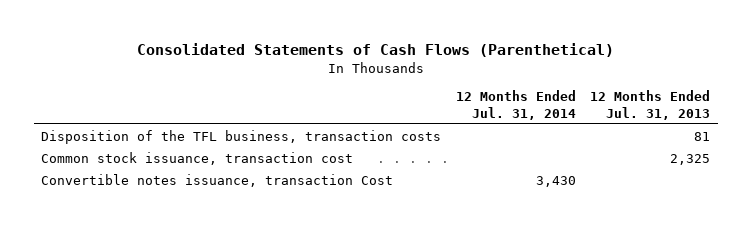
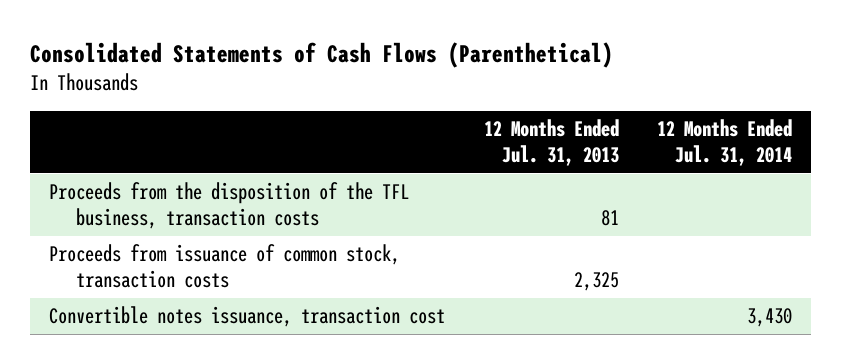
[41,129,442,144] Disposition of the TFL business, transaction costs -> [48,182,409,230] Proceeds from the disposition of the TFL business, transaction costs
[41,151,354,165] Common stock issuance, transaction cost -> [48,244,400,289] Proceeds from issuance of common stock, transaction costs
[41,173,394,187] Convertible notes issuance, transaction Cost -> [48,306,445,328] Convertible notes issuance, transaction cost

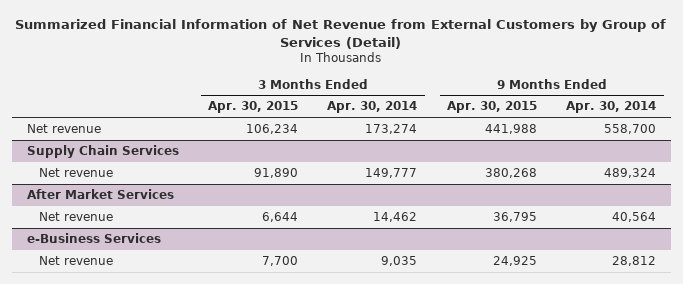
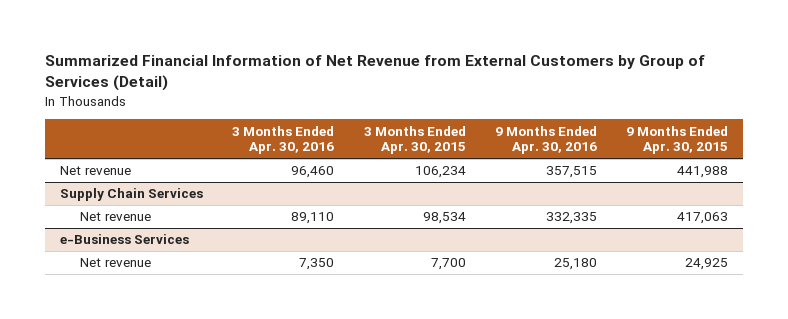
[327,101,418,114] Apr. 30, 2014 -> none
[566,101,657,114] Apr. 30, 2014 -> none
none -> [232,125,335,155] 3 Months Ended Apr. 30, 2016
none -> [494,125,597,155] 9 Months Ended Apr. 30, 2016
[26,189,174,200] After Market Services -> none
[39,212,114,222] Net revenue -> none
[253,168,298,179] 91,890 -> [422,212,466,225] 98,534
[484,168,537,179] 380,268 -> [677,212,729,225] 417,063

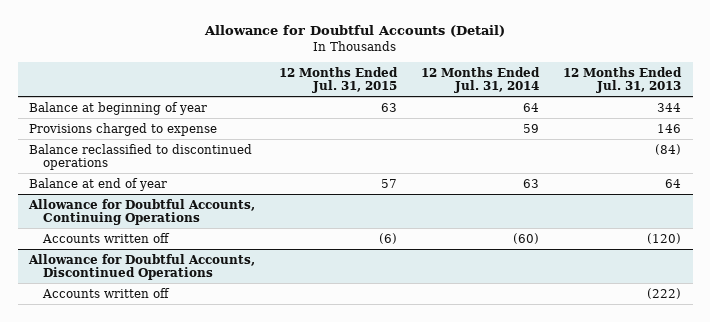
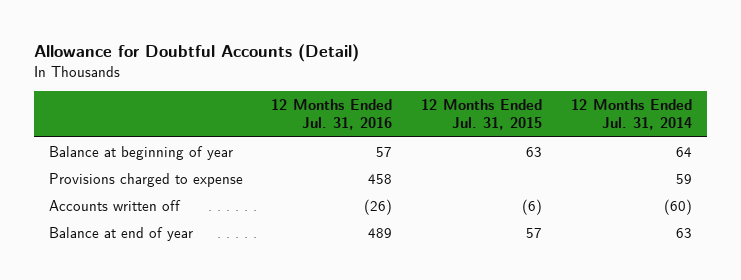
[562,66,682,93] 12 Months Ended Jul. 31, 2013 -> none
none -> [271,99,393,131] 12 Months Ended Jul. 31, 2016
[29,143,253,170] Balance reclassified to discontinued operations -> none
[28,198,256,225] Allowance for Doubtful Accounts, Continuing Operations -> none
[28,253,256,280] Allowance for Doubtful Accounts, Discontinued Operations -> none
[41,287,170,298] Accounts written off -> none
[29,177,168,191] Balance at end of year -> [48,226,193,241] Balance at end of year

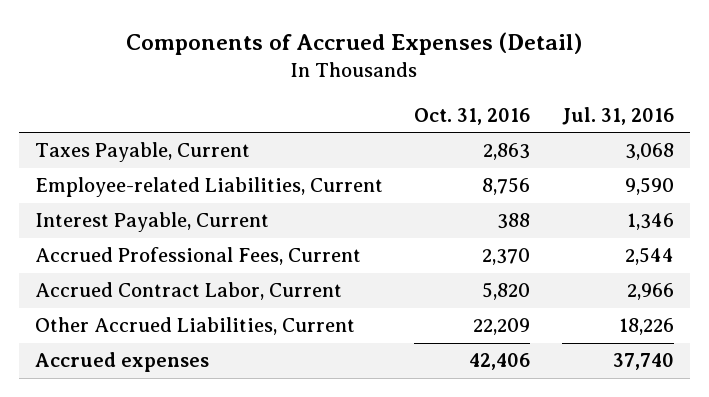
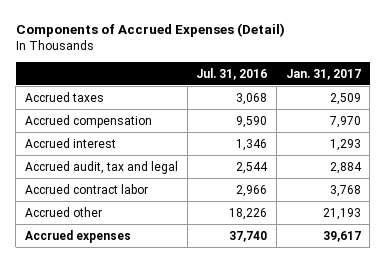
[414,107,531,125] Oct. 31, 2016 -> none
none -> [285,68,361,80] Jan. 31, 2017
[34,142,250,163] Taxes Payable, Current -> [24,91,104,102] Accrued taxes
[34,177,383,198] Employee-related Liabilities, Current -> [24,114,152,128] Accrued compensation
[34,212,269,233] Interest Payable, Current -> [24,137,116,148] Accrued interest
[34,247,361,266] Accrued Professional Fees, Current -> [24,160,178,174] Accrued audit, tax and legal
[34,282,342,301] Accrued Contract Labor, Current -> [24,183,148,194] Accrued contract labor
[34,317,355,336] Other Accrued Liabilities, Current -> [24,206,102,217] Accrued other

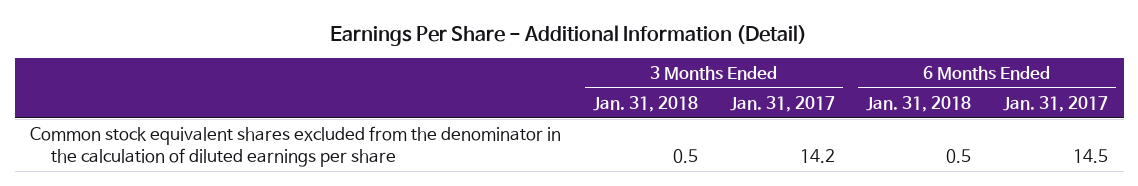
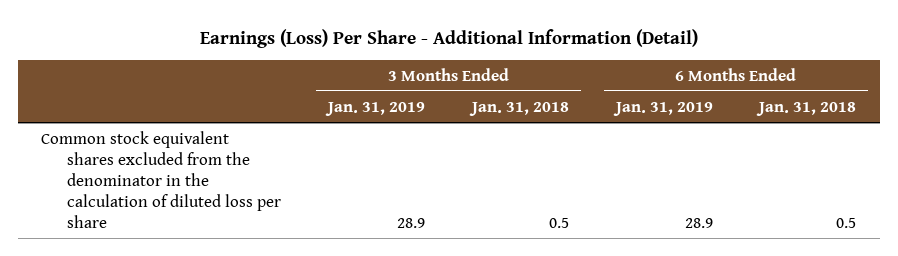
[330,24,808,46] Earnings Per Share - Additional Information (Detail) -> [199,28,698,48] Earnings (Loss) Per Share - Additional Information (Detail)
[729,95,835,112] Jan. 31, 2017 -> none
[1002,95,1108,112] Jan. 31, 2017 -> none
none -> [325,101,426,116] Jan. 31, 2019
none -> [612,101,713,116] Jan. 31, 2019
[30,126,562,168] Common stock equivalent shares excluded from the denominator in the calculation of diluted earnings per share -> [41,130,282,228] Common stock equivalent shares excluded from the denominator in the calculation of diluted loss per share

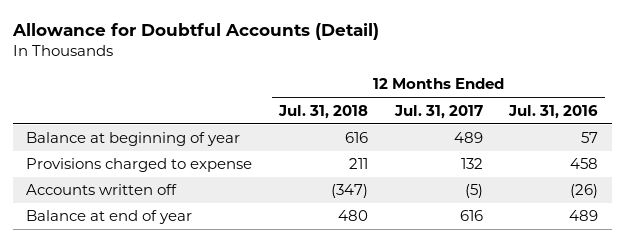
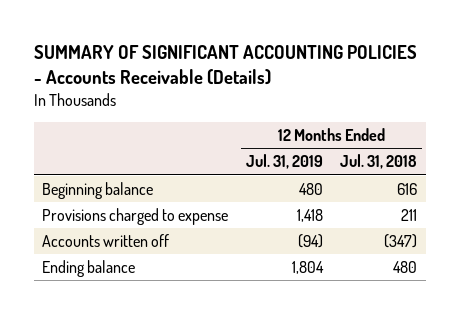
[11,22,379,40] Allowance for Doubtful Accounts (Detail) -> [33,44,417,85] SUMMARY OF SIGNIFICANT ACCOUNTING POLICIES - Accounts Receivable (Details)
[393,104,483,119] Jul. 31, 2017 -> none
[508,104,599,119] Jul. 31, 2016 -> none
none -> [245,154,323,170] Jul. 31, 2019
[25,132,240,147] Balance at beginning of year -> [42,182,154,200] Beginning balance
[25,210,192,225] Balance at end of year -> none
none -> [42,260,136,278] Ending balance

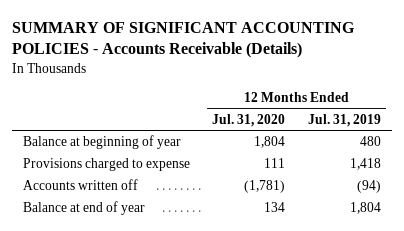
[340,154,418,170] Jul. 31, 2018 -> none
none -> [212,113,286,127] Jul. 31, 2020
[42,182,154,200] Beginning balance -> [23,135,182,150] Balance at beginning of year
[42,260,136,278] Ending balance -> [23,201,146,216] Balance at end of year

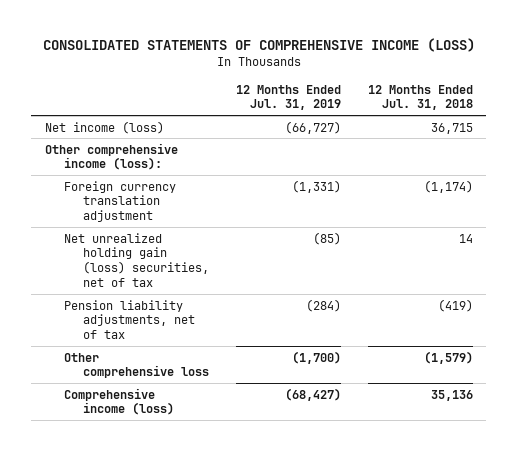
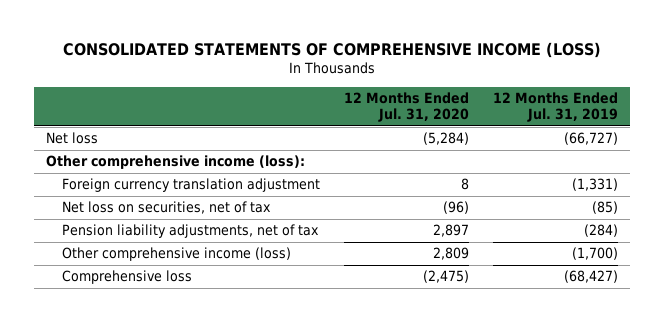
[367,84,473,111] 12 Months Ended Jul. 31, 2018 -> none
none -> [343,91,469,123] 12 Months Ended Jul. 31, 2020
[44,120,164,134] Net income (loss) -> [46,132,99,145] Net loss
[63,232,209,287] Net unrealized holding gain (loss) securities, net of tax -> [61,201,271,215] Net loss on securities, net of tax
[63,352,209,379] Other comprehensive loss -> [61,247,291,262] Other comprehensive income (loss)
[63,387,174,416] Comprehensive income (loss) -> [61,270,192,285] Comprehensive loss

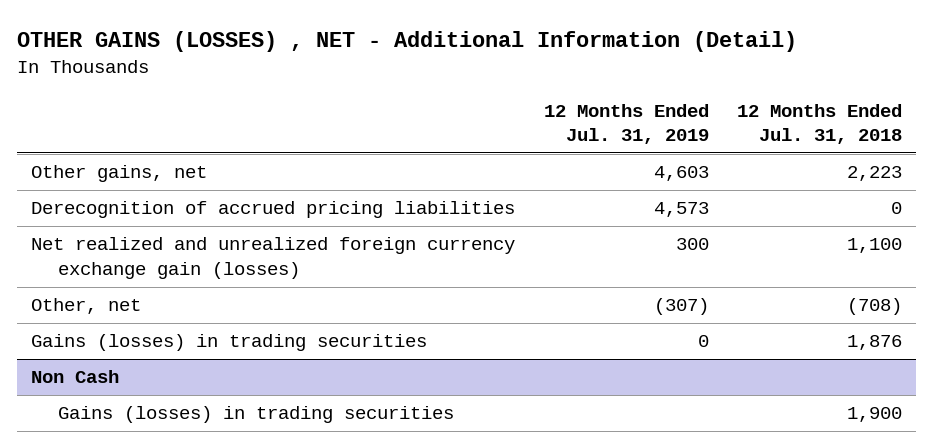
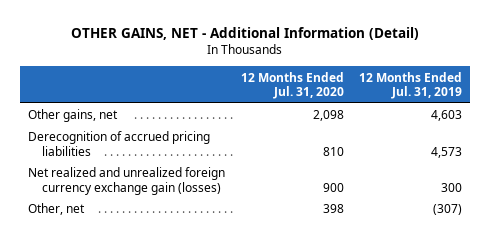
[17,31,798,53] OTHER GAINS (LOSSES) , NET - Additional Information (Detail) -> [71,27,420,41] OTHER GAINS, NET - Additional Information (Detail)
[737,103,903,145] 12 Months Ended Jul. 31, 2018 -> none
none -> [240,71,344,99] 12 Months Ended Jul. 31, 2020
[31,334,428,352] Gains (losses) in trading securities -> none
[31,370,120,384] Non Cash -> none
[58,406,455,424] Gains (losses) in trading securities -> none

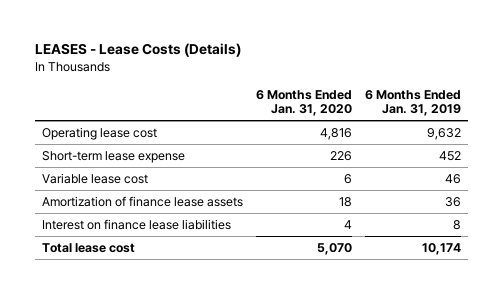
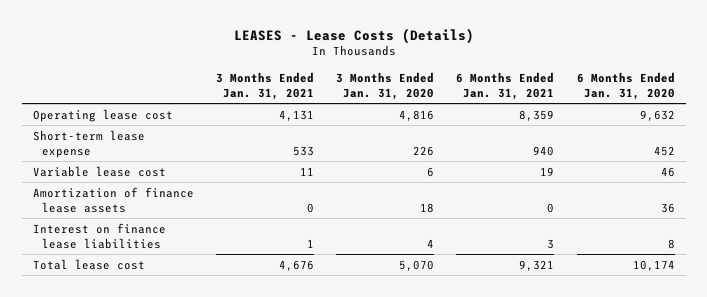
[365,89,462,117] 6 Months Ended Jan. 31, 2019 -> none
none -> [215,71,314,100] 3 Months Ended Jan. 31, 2021
none -> [336,71,435,100] 3 Months Ended Jan. 31, 2020
none -> [456,71,555,100] 6 Months Ended Jan. 31, 2021
[319,127,352,140] 4,816 -> [639,109,675,121] 9,632
[329,150,352,161] 226 -> [653,145,675,156] 452
[343,173,352,184] 6 -> [660,166,675,177] 46
[338,196,352,207] 18 -> [660,202,675,213] 36
[343,219,352,229] 4 -> [667,238,675,249] 8
[316,242,352,255] 5,070 -> [632,259,675,271] 10,174

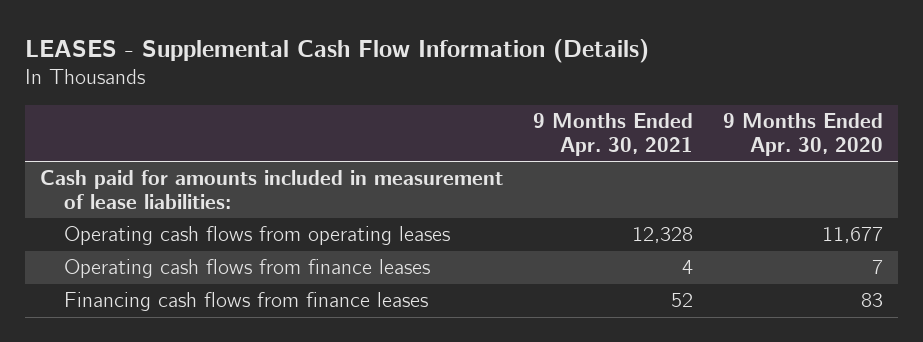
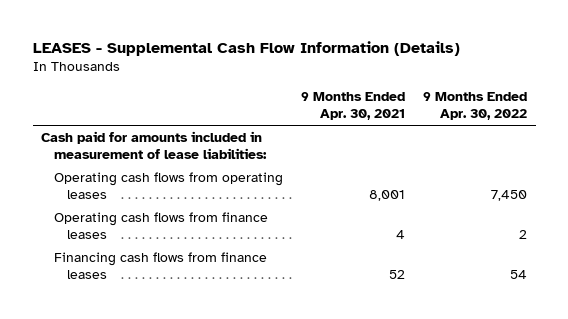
[723,112,884,156] 9 Months Ended Apr. 30, 2020 -> none
none -> [422,92,527,120] 9 Months Ended Apr. 30, 2022
[632,227,694,244] 12,328 -> [369,190,406,202] 8,001

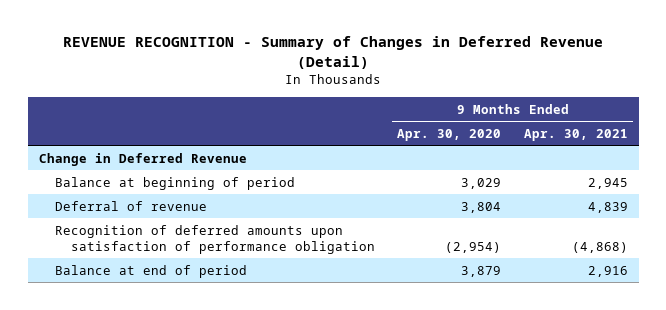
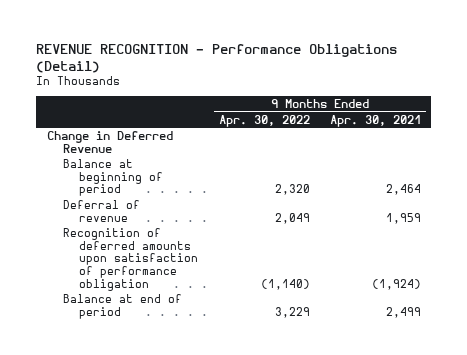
[63,36,604,70] REVENUE RECOGNITION - Summary of Changes in Deferred Revenue (Detail) -> [36,43,398,73] REVENUE RECOGNITION - Performance Obligations (Detail)
[397,128,502,141] Apr. 30, 2020 -> none
none -> [218,114,310,127] Apr. 30, 2022
[587,177,628,189] 2,945 -> [385,184,421,196] 2,464
[587,201,628,213] 4,839 -> [385,212,421,224] 1,959
[571,241,628,253] (4,868) -> [371,278,421,290] (1,924)
[587,265,628,277] 2,916 -> [385,306,421,318] 2,499

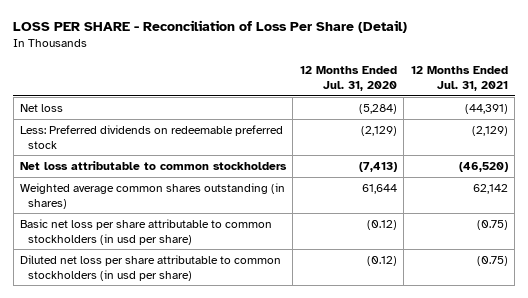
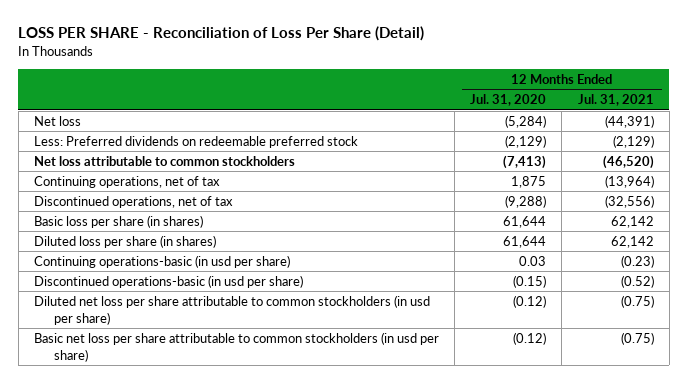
none -> [33,175,220,188] Continuing operations, net of tax
none -> [33,195,233,208] Discontinued operations, net of tax
[19,182,285,209] Weighted average common shares outstanding (in shares) -> [33,214,203,228] Basic loss per share (in shares)
none -> [33,234,216,248] Diluted loss per share (in shares)
none -> [33,254,290,268] Continuing operations-basic (in usd per share)
none -> [33,274,303,288] Discontinued operations-basic (in usd per share)
[19,218,272,245] Basic net loss per share attributable to common stockholders (in usd per share) -> [33,331,439,362] Basic net loss per share attributable to common stockholders (in usd per share)

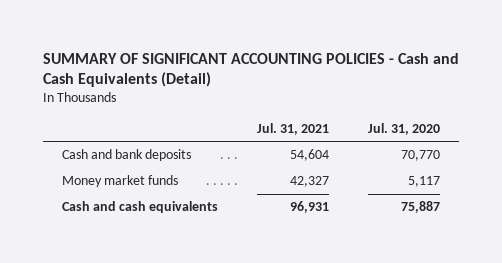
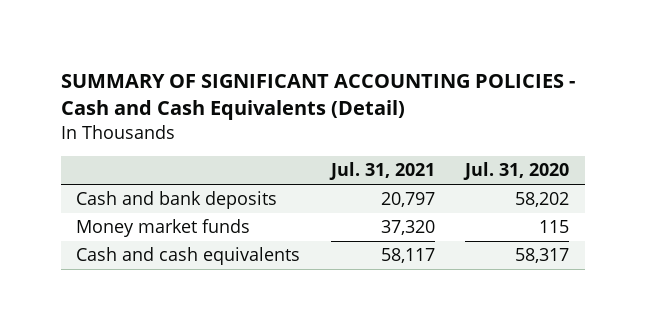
[290,149,330,162] 54,604 -> [380,192,435,208] 20,797
[401,150,441,162] 70,770 -> [515,192,570,208] 58,202
[290,176,330,188] 42,327 -> [380,220,435,236] 37,320
[408,176,441,188] 5,117 -> [539,220,570,234] 115
[290,201,330,214] 96,931 -> [380,248,435,264] 58,117
[401,201,441,214] 75,887 -> [515,248,570,264] 58,317

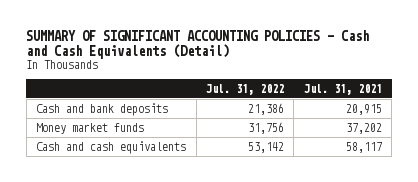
[463,162,570,181] Jul. 31, 2020 -> none
none -> [205,83,284,95] Jul. 31, 2022
[380,192,435,208] 20,797 -> [345,103,382,115] 20,915
[380,220,435,236] 37,320 -> [345,122,382,134] 37,202

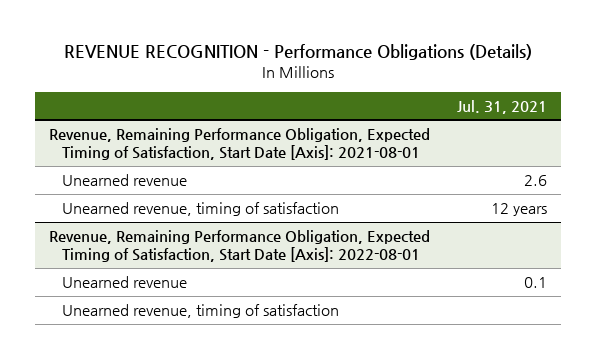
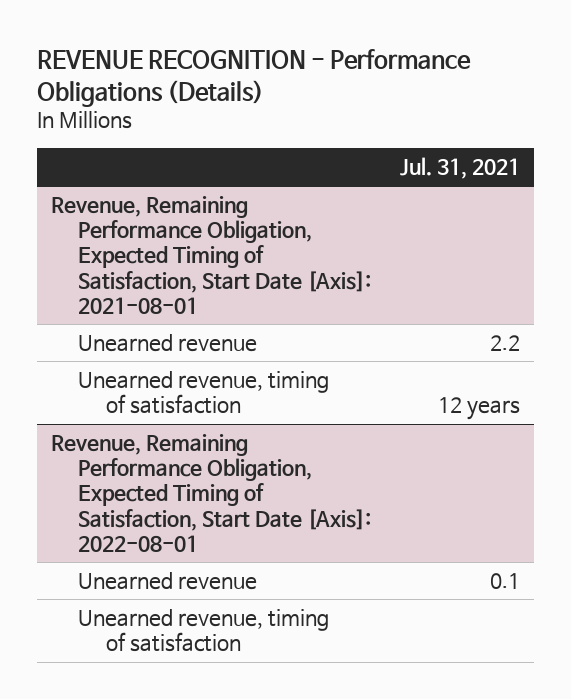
[524,174,548,186] 2.6 -> [489,335,520,352] 2.2

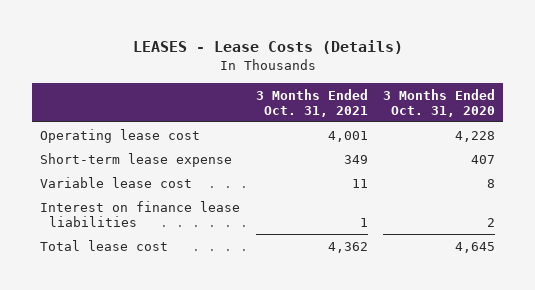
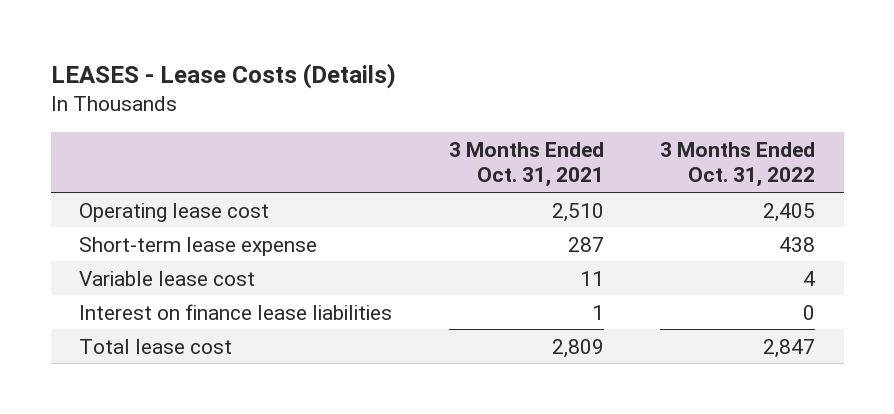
[383,88,496,117] 3 Months Ended Oct. 31, 2020 -> none
none -> [660,141,816,188] 3 Months Ended Oct. 31, 2022
[327,130,368,142] 4,001 -> [551,202,604,222] 2,510
[343,154,368,164] 349 -> [567,236,604,252] 287
[327,241,368,253] 4,362 -> [551,338,604,358] 2,809

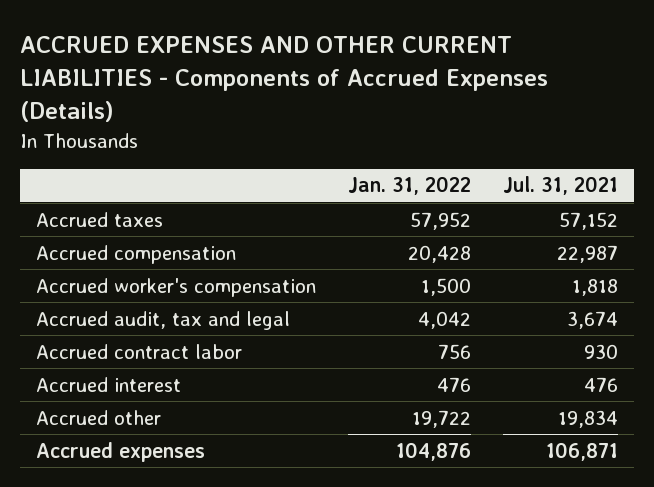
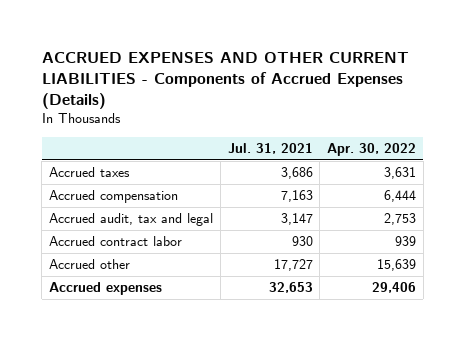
[348,176,472,196] Jan. 31, 2022 -> none
none -> [327,143,417,157] Apr. 30, 2022
[36,277,317,297] Accrued worker's compensation -> none
[559,211,619,230] 57,152 -> [280,167,313,180] 3,686
[557,244,619,263] 22,987 -> [280,190,313,203] 7,163
[567,310,619,329] 3,674 -> [280,213,313,226] 3,147
[36,376,182,392] Accrued interest -> none
[558,409,619,428] 19,834 -> [273,259,313,272] 17,727
[546,441,619,461] 106,871 -> [268,282,313,294] 32,653

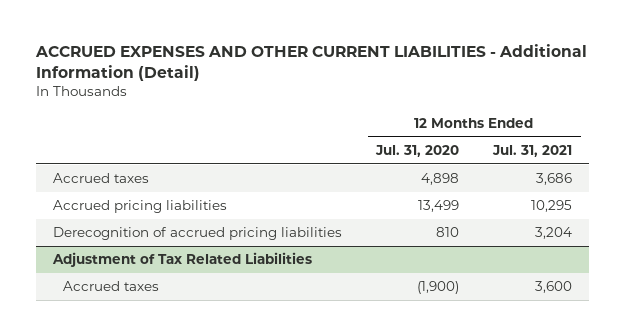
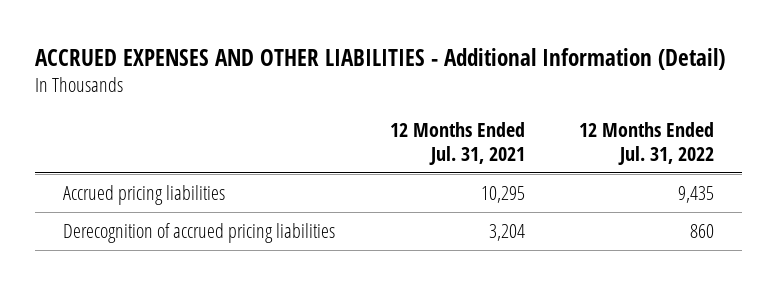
[35,44,588,82] ACCRUED EXPENSES AND OTHER CURRENT LIABILITIES - Additional Information (Detail) -> [35,47,726,70] ACCRUED EXPENSES AND OTHER LIABILITIES - Additional Information (Detail)
[375,145,460,158] Jul. 31, 2020 -> none
none -> [579,122,715,165] 12 Months Ended Jul. 31, 2022
[53,173,150,184] Accrued taxes -> none
[52,252,313,268] Adjustment of Tax Related Liabilities -> none
[63,281,160,292] Accrued taxes -> none

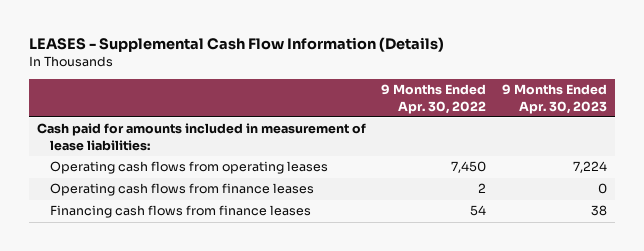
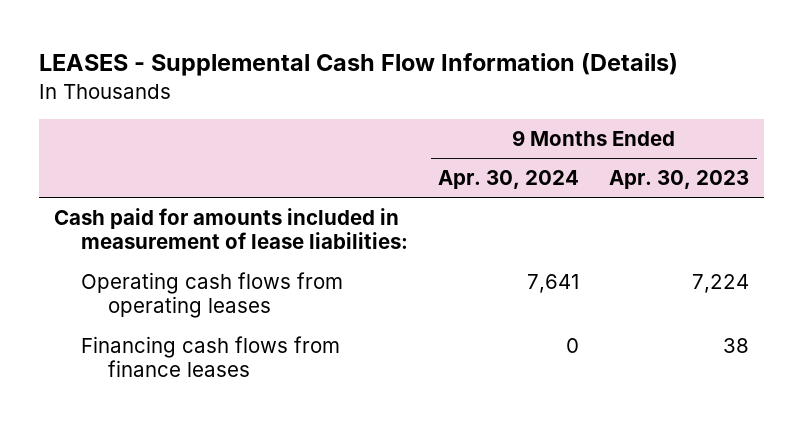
[381,84,487,114] 9 Months Ended Apr. 30, 2022 -> none
none -> [438,170,580,190] Apr. 30, 2024
[49,183,314,197] Operating cash flows from finance leases -> none

